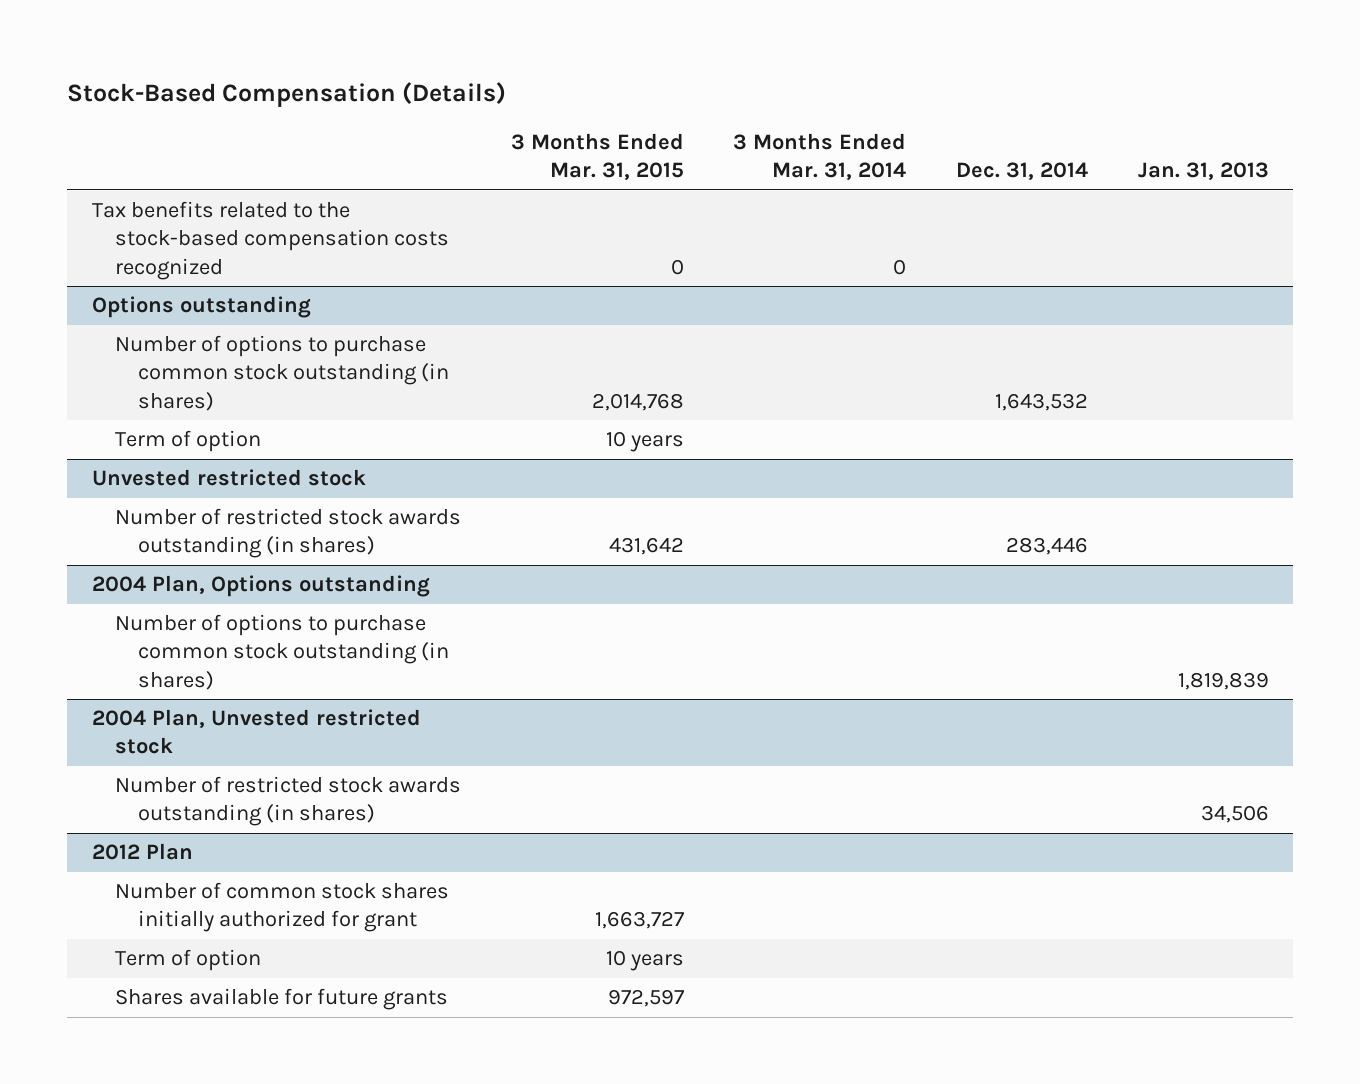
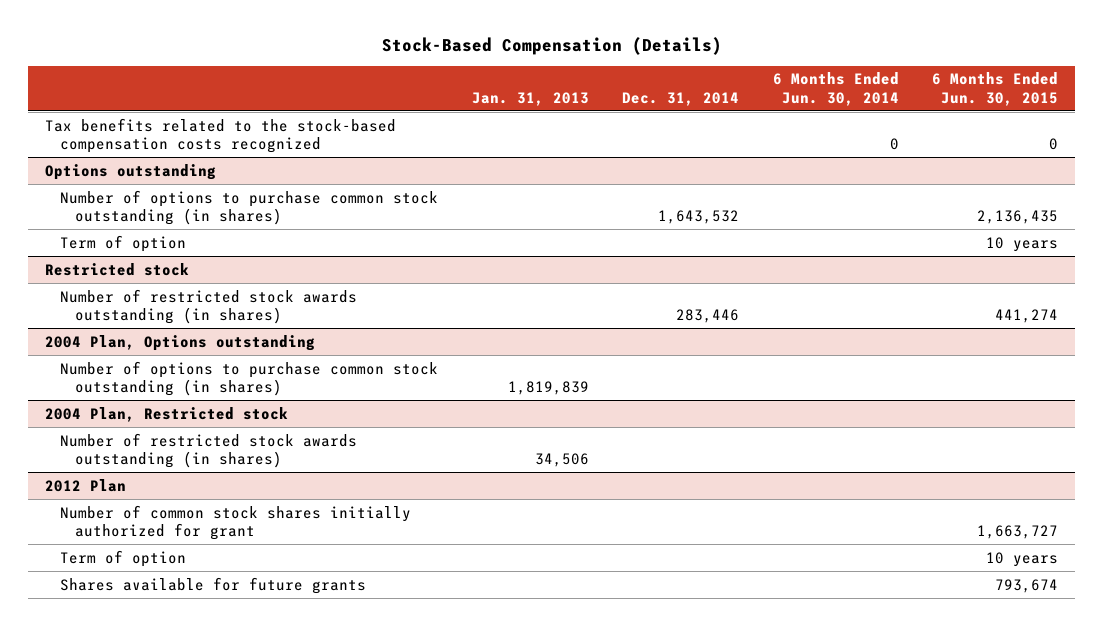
[510,132,684,180] 3 Months Ended Mar. 31, 2015 -> none
[733,132,907,180] 3 Months Ended Mar. 31, 2014 -> none
none -> [772,72,899,106] 6 Months Ended Jun. 30, 2014
none -> [932,72,1059,106] 6 Months Ended Jun. 30, 2015
[91,469,366,487] Unvested restricted stock -> [44,262,189,276] Restricted stock
[91,709,421,755] 2004 Plan, Unvested restricted stock -> [44,406,288,422] 2004 Plan, Restricted stock

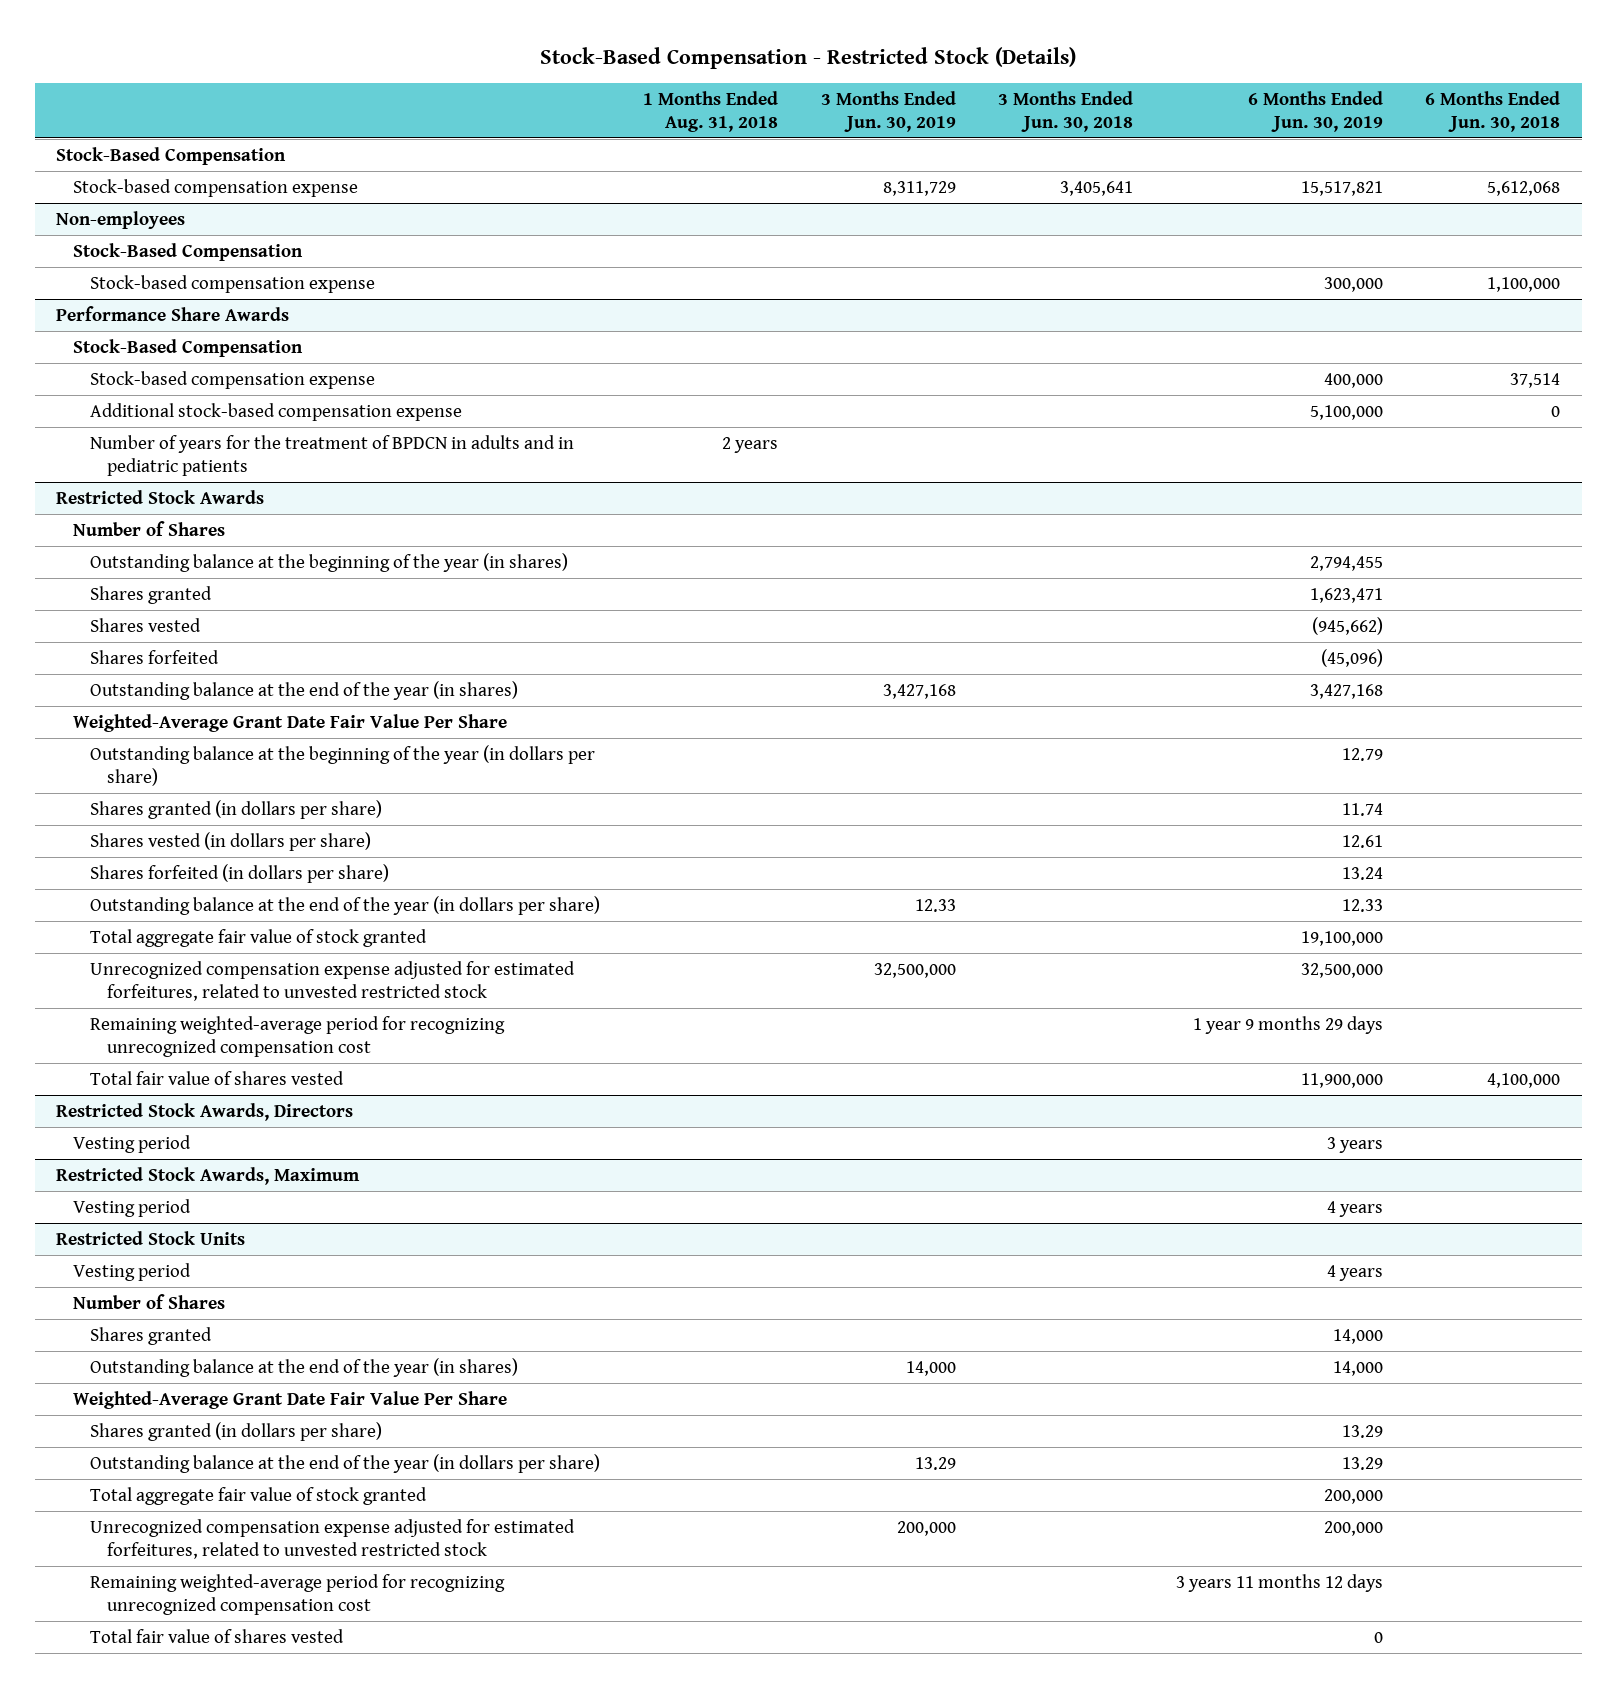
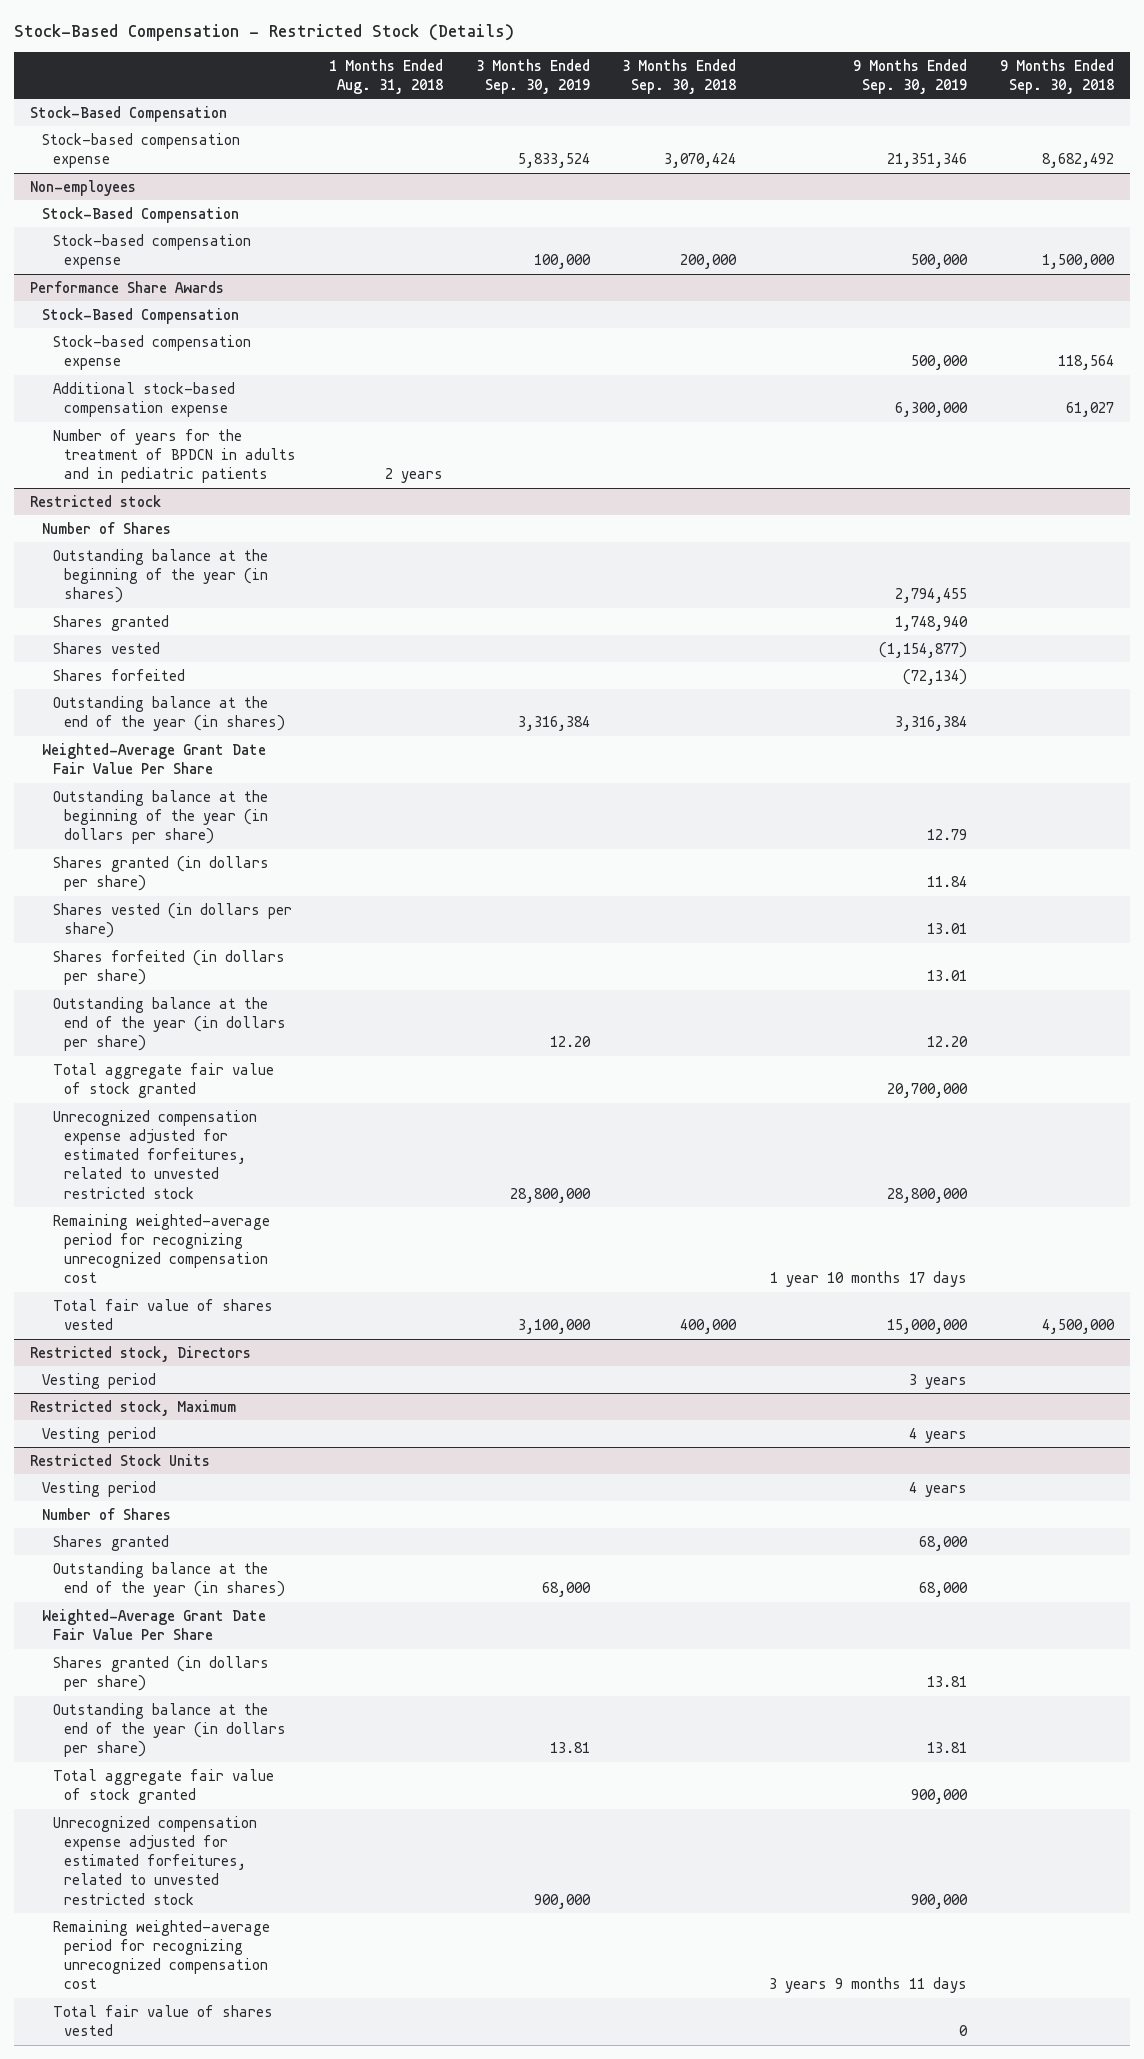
[820,90,956,132] 3 Months Ended Jun. 30, 2019 -> none
[998,90,1134,132] 3 Months Ended Jun. 30, 2018 -> none
[1247,90,1383,132] 6 Months Ended Jun. 30, 2019 -> none
[1425,90,1561,132] 6 Months Ended Jun. 30, 2018 -> none
none -> [475,58,590,94] 3 Months Ended Sep. 30, 2019
none -> [622,58,737,94] 3 Months Ended Sep. 30, 2018
none -> [853,58,968,94] 9 Months Ended Sep. 30, 2019
none -> [999,58,1114,94] 9 Months Ended Sep. 30, 2018
[56,489,265,504] Restricted Stock Awards -> [30,494,162,507] Restricted stock
[56,1102,354,1121] Restricted Stock Awards, Directors -> [30,1345,252,1362] Restricted stock, Directors
[56,1166,361,1185] Restricted Stock Awards, Maximum -> [30,1399,237,1416] Restricted stock, Maximum

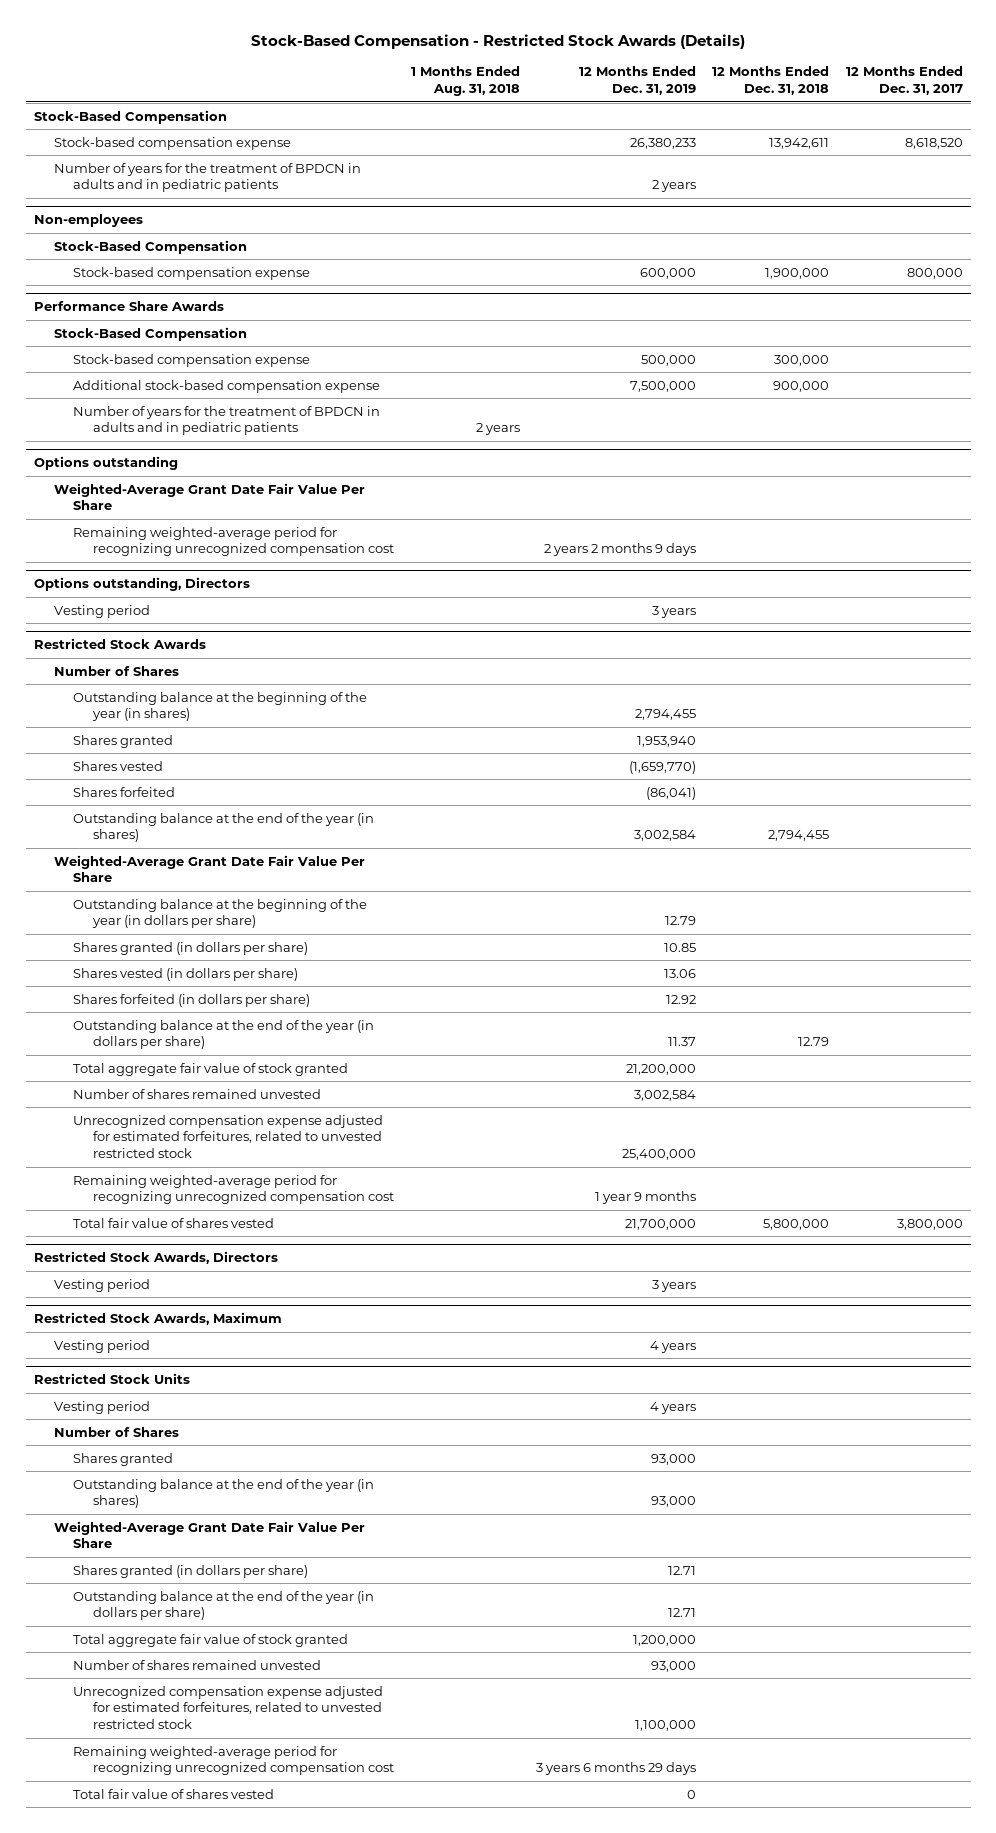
[13,23,514,41] Stock-Based Compensation - Restricted Stock (Details) -> [251,33,746,49] Stock-Based Compensation - Restricted Stock Awards (Details)
[475,58,590,94] 3 Months Ended Sep. 30, 2019 -> none
[622,58,737,94] 3 Months Ended Sep. 30, 2018 -> none
[853,58,968,94] 9 Months Ended Sep. 30, 2019 -> none
[999,58,1114,94] 9 Months Ended Sep. 30, 2018 -> none
none -> [578,66,696,96] 12 Months Ended Dec. 31, 2019
none -> [712,66,830,96] 12 Months Ended Dec. 31, 2018
none -> [845,66,963,96] 12 Months Ended Dec. 31, 2017
none -> [53,162,361,193] Number of years for the treatment of BPDCN in adults and in pediatric patients
none -> [33,456,178,471] Options outstanding
none -> [53,482,365,511] Weighted-Average Grant Date Fair Value Per Share
none -> [73,526,395,557] Remaining weighted-average period for recognizing unrecognized compensation cost
none -> [33,577,250,592] Options outstanding, Directors
none -> [53,604,150,618] Vesting period
[30,494,162,507] Restricted stock -> [33,638,206,650] Restricted Stock Awards
none -> [73,1088,322,1099] Number of shares remained unvested
[30,1345,252,1362] Restricted stock, Directors -> [33,1251,278,1265] Restricted Stock Awards, Directors
[30,1399,237,1416] Restricted stock, Maximum -> [33,1312,282,1326] Restricted Stock Awards, Maximum
none -> [73,1659,322,1670] Number of shares remained unvested

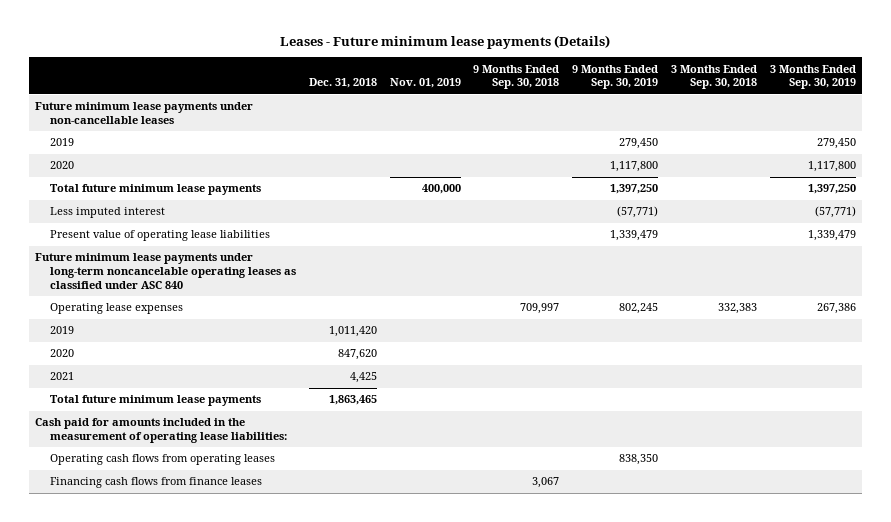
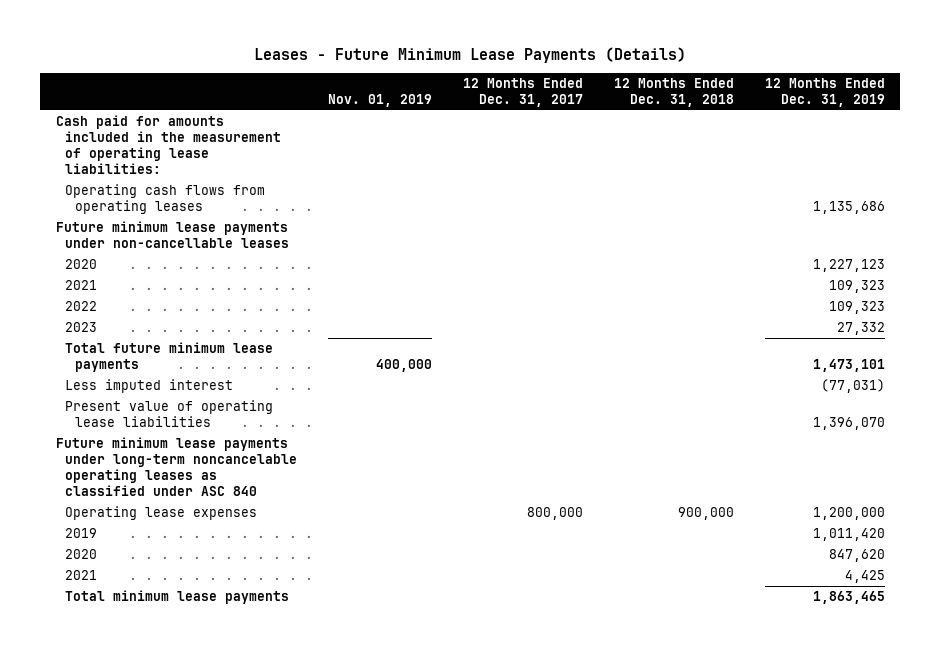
[280,34,611,49] Leases - Future minimum lease payments (Details) -> [254,47,687,64] Leases - Future Minimum Lease Payments (Details)
[308,78,377,89] Dec. 31, 2018 -> none
[473,64,560,90] 9 Months Ended Sep. 30, 2018 -> none
[572,64,659,90] 9 Months Ended Sep. 30, 2019 -> none
[671,64,758,90] 3 Months Ended Sep. 30, 2018 -> none
[769,64,856,90] 3 Months Ended Sep. 30, 2019 -> none
none -> [462,78,583,108] 12 Months Ended Dec. 31, 2017
none -> [613,78,734,108] 12 Months Ended Dec. 31, 2018
none -> [764,78,885,108] 12 Months Ended Dec. 31, 2019
[34,418,288,444] Cash paid for amounts included in the measurement of operating lease liabilities: -> [55,115,282,174] Cash paid for amounts included in the measurement of operating lease liabilities:
[50,454,276,466] Operating cash flows from operating leases -> [65,184,266,214] Operating cash flows from operating leases
[50,138,75,147] 2019 -> none
none -> [65,280,98,291] 2021
none -> [65,301,98,312] 2022
none -> [65,322,98,333] 2023
[50,477,263,489] Financing cash flows from finance leases -> none
[50,395,262,407] Total future minimum lease payments -> [65,590,290,605] Total minimum lease payments

